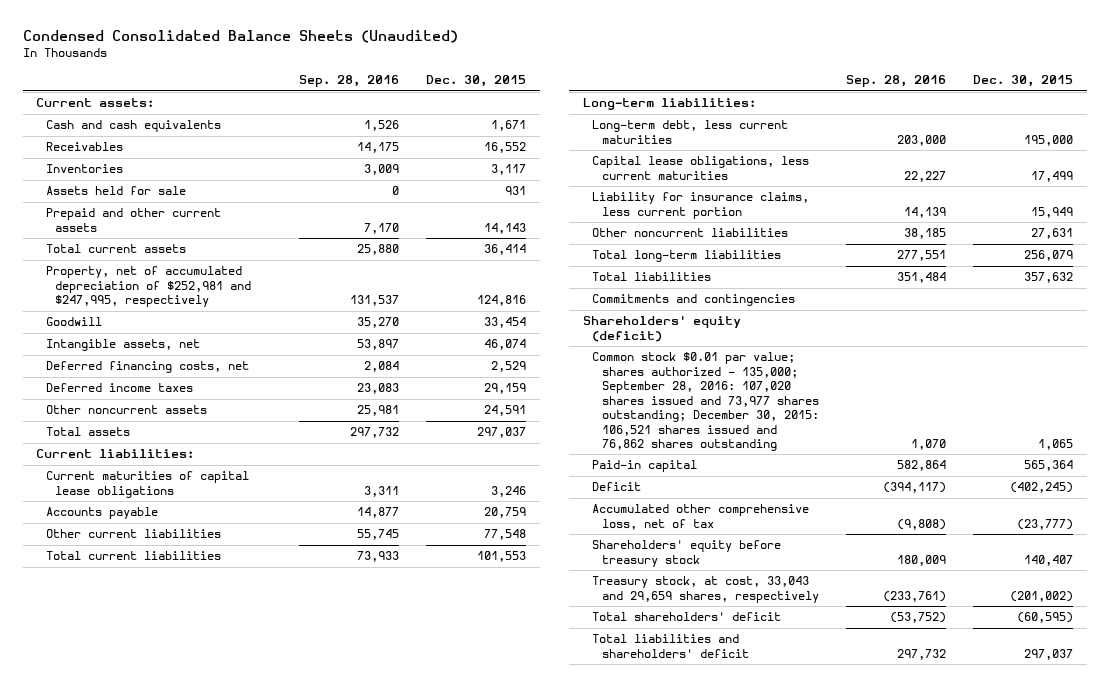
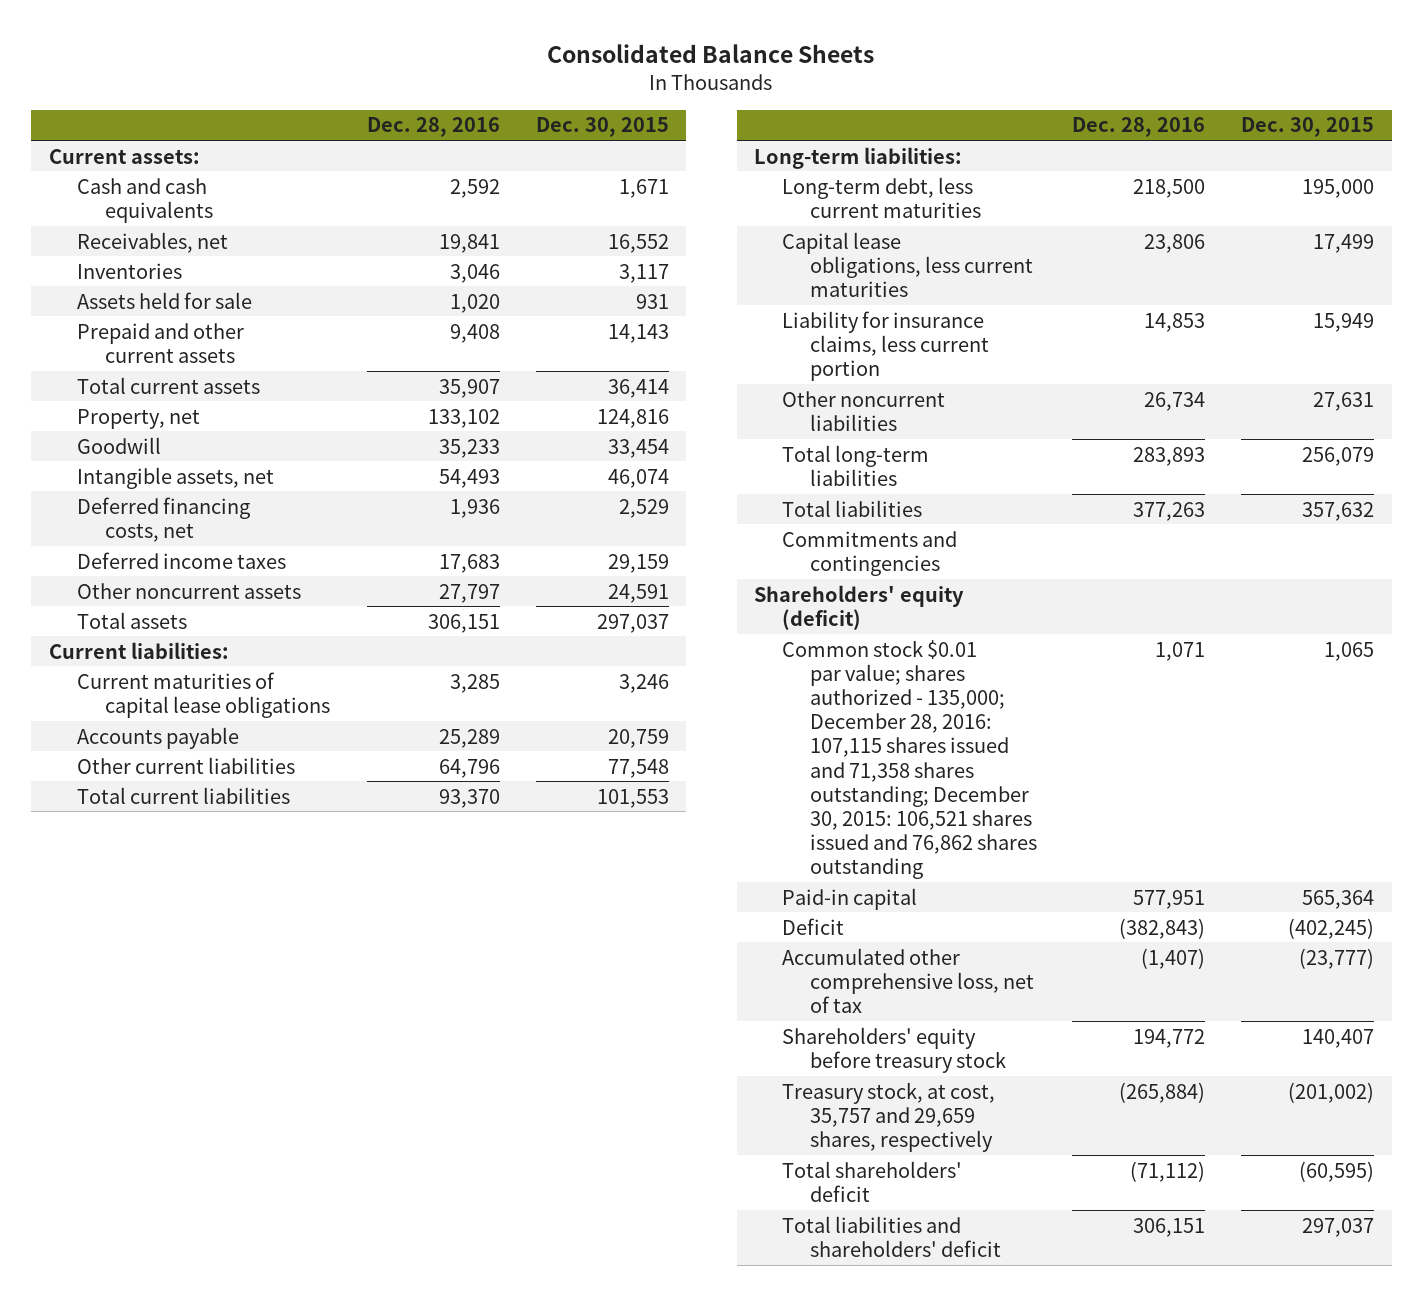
[22,30,458,44] Condensed Consolidated Balance Sheets (Unaudited) -> [547,43,875,63] Consolidated Balance Sheets
[299,75,400,88] Sep. 28, 2016 -> none
none -> [367,117,501,138] Dec. 28, 2016
[45,142,123,152] Receivables -> [77,231,229,253] Receivables, net
[45,266,251,308] Property, net of accumulated depreciation of $252,981 and $247,995, respectively -> [77,408,201,429] Property, net
[592,352,819,452] Common stock $0.01 par value; shares authorized - 135,000; September 28, 2016: 107,020 shares issued and 73,977 shares outstanding; December 30, 2015: 106,521 shares issued and 76,862 shares outstanding -> [782,639,1038,880] Common stock $0.01 par value; shares authorized - 135,000; December 28, 2016: 107,115 shares issued and 71,358 shares outstanding; December 30, 2015: 106,521 shares issued and 76,862 shares outstanding
[592,576,819,603] Treasury stock, at cost, 33,043 and 29,659 shares, respectively -> [782,1081,996,1152] Treasury stock, at cost, 35,757 and 29,659 shares, respectively

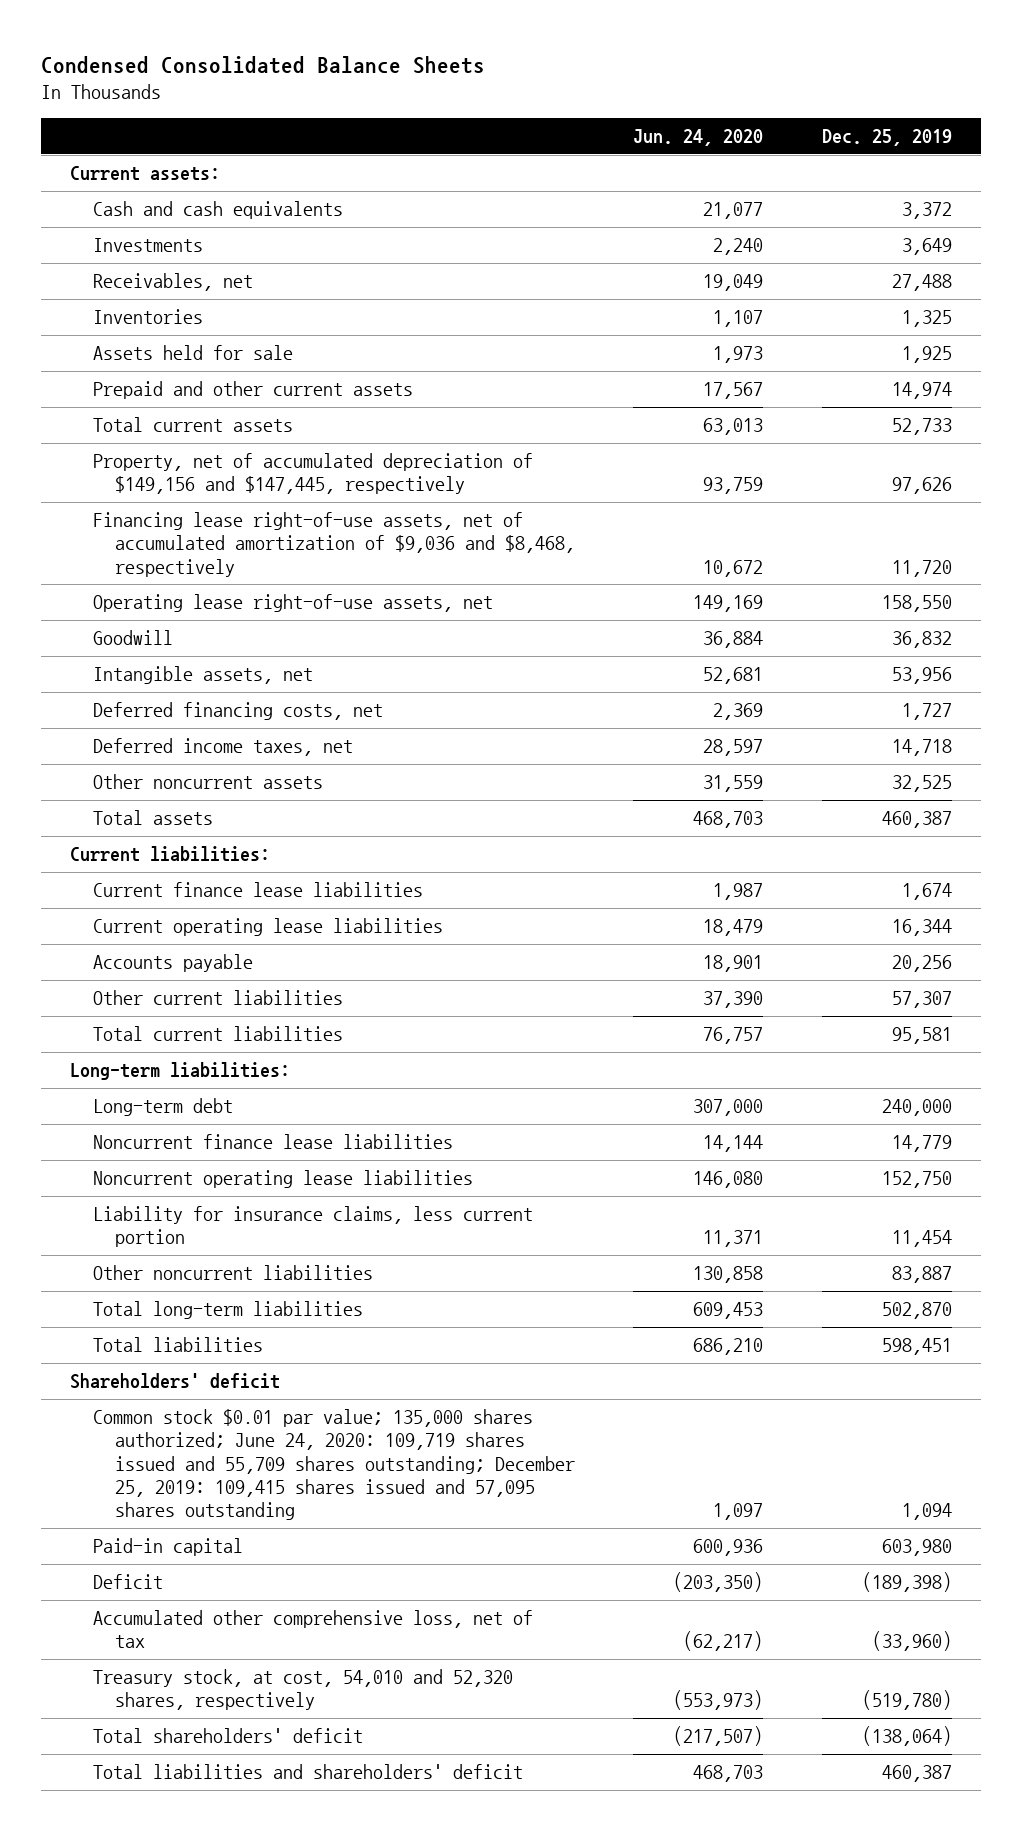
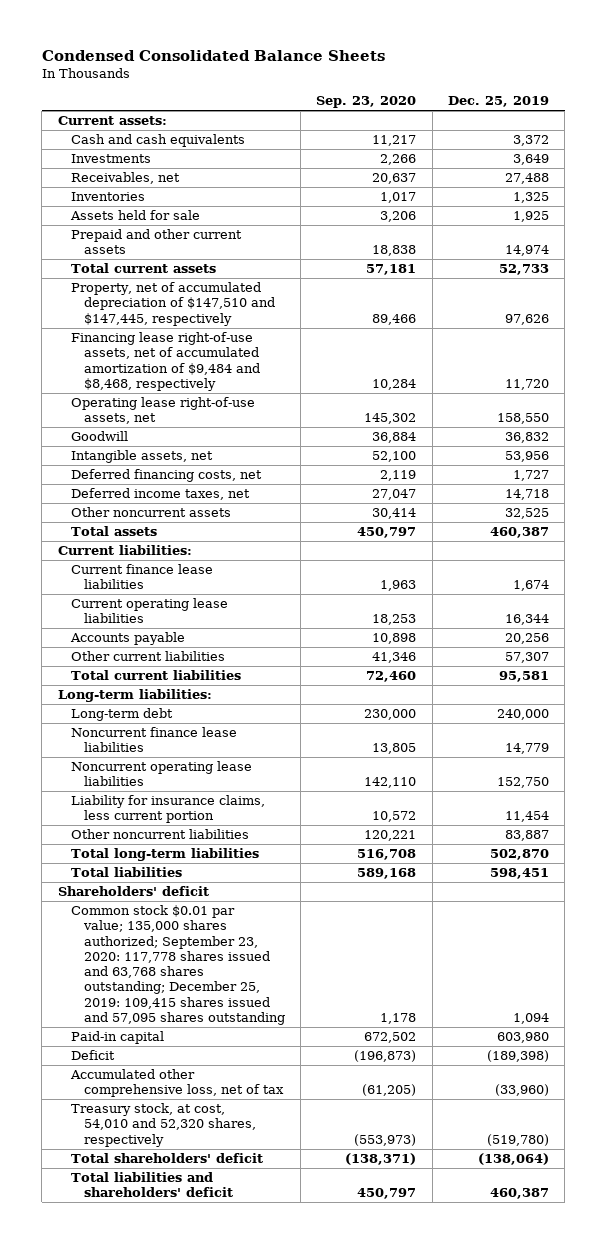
[633,129,764,147] Jun. 24, 2020 -> none
none -> [316,96,417,109] Sep. 23, 2020
[92,453,533,495] Property, net of accumulated depreciation of $149,156 and $147,445, respectively -> [70,282,275,326] Property, net of accumulated depreciation of $147,510 and $147,445, respectively
[92,512,576,577] Financing lease right-of-use assets, net of accumulated amortization of $9,036 and $8,468, respectively -> [70,332,260,391] Financing lease right-of-use assets, net of accumulated amortization of $9,484 and $8,468, respectively
[92,1409,576,1521] Common stock $0.01 par value; 135,000 shares authorized; June 24, 2020: 109,719 shares issued and 55,709 shares outstanding; December 25, 2019: 109,415 shares issued and 57,095 shares outstanding -> [70,905,285,1026] Common stock $0.01 par value; 135,000 shares authorized; September 23, 2020: 117,778 shares issued and 63,768 shares outstanding; December 25, 2019: 109,415 shares issued and 57,095 shares outstanding

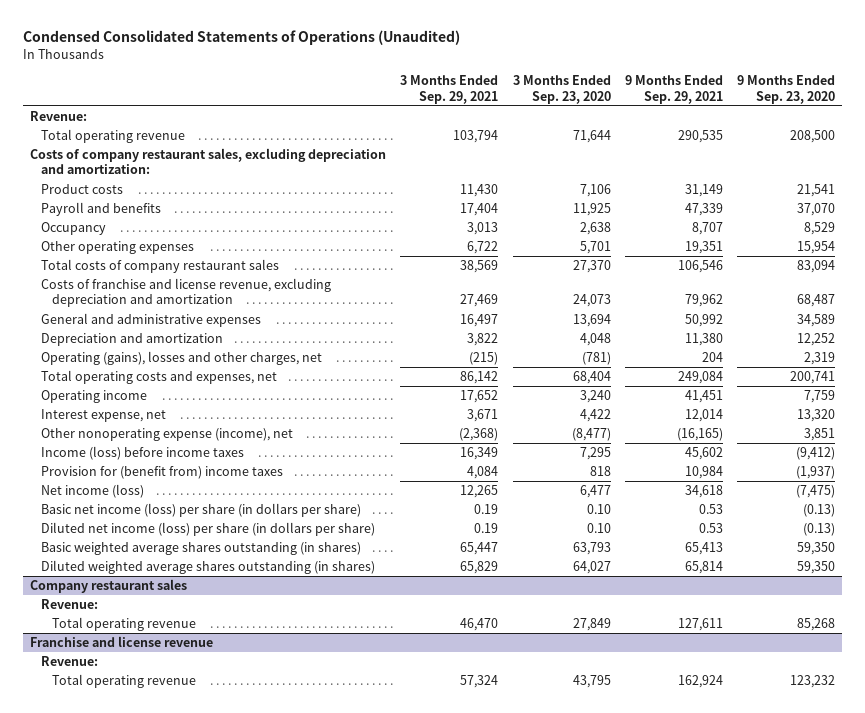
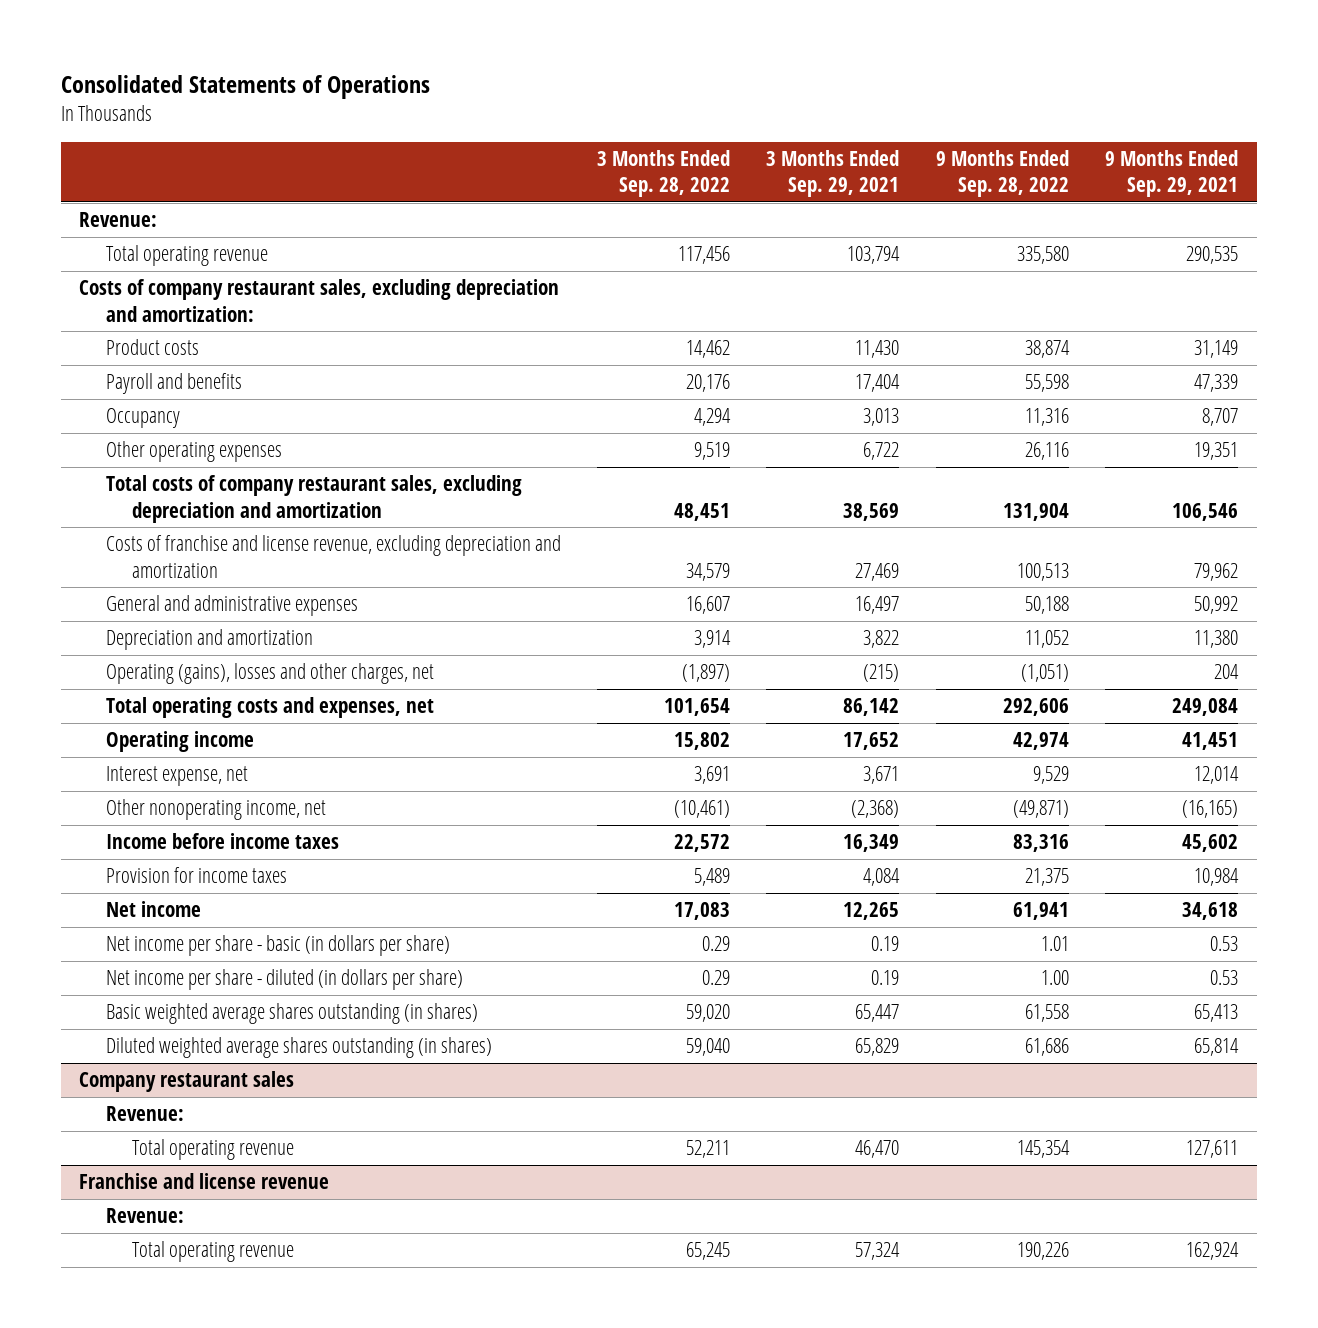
[22,30,460,46] Condensed Consolidated Statements of Operations (Unaudited) -> [61,75,431,100] Consolidated Statements of Operations
[512,75,611,104] 3 Months Ended Sep. 23, 2020 -> none
[737,75,836,104] 9 Months Ended Sep. 23, 2020 -> none
none -> [597,149,731,198] 3 Months Ended Sep. 28, 2022
none -> [935,149,1069,198] 9 Months Ended Sep. 28, 2022
[41,259,280,274] Total costs of company restaurant sales -> [105,475,522,523] Total costs of company restaurant sales, excluding depreciation and amortization
[41,428,294,442] Other nonoperating expense (income), net -> [105,799,326,821] Other nonoperating income, net
[41,446,245,461] Income (loss) before income taxes -> [105,833,339,850] Income before income taxes
[41,466,284,480] Provision for (benefit from) income taxes -> [105,867,287,884] Provision for income taxes
[41,484,145,499] Net income (loss) -> [105,901,201,918] Net income
[41,503,362,518] Basic net income (loss) per share (in dollars per share) -> [105,935,450,957] Net income per share - basic (in dollars per share)
[41,522,376,537] Diluted net income (loss) per share (in dollars per share) -> [105,969,463,991] Net income per share - diluted (in dollars per share)

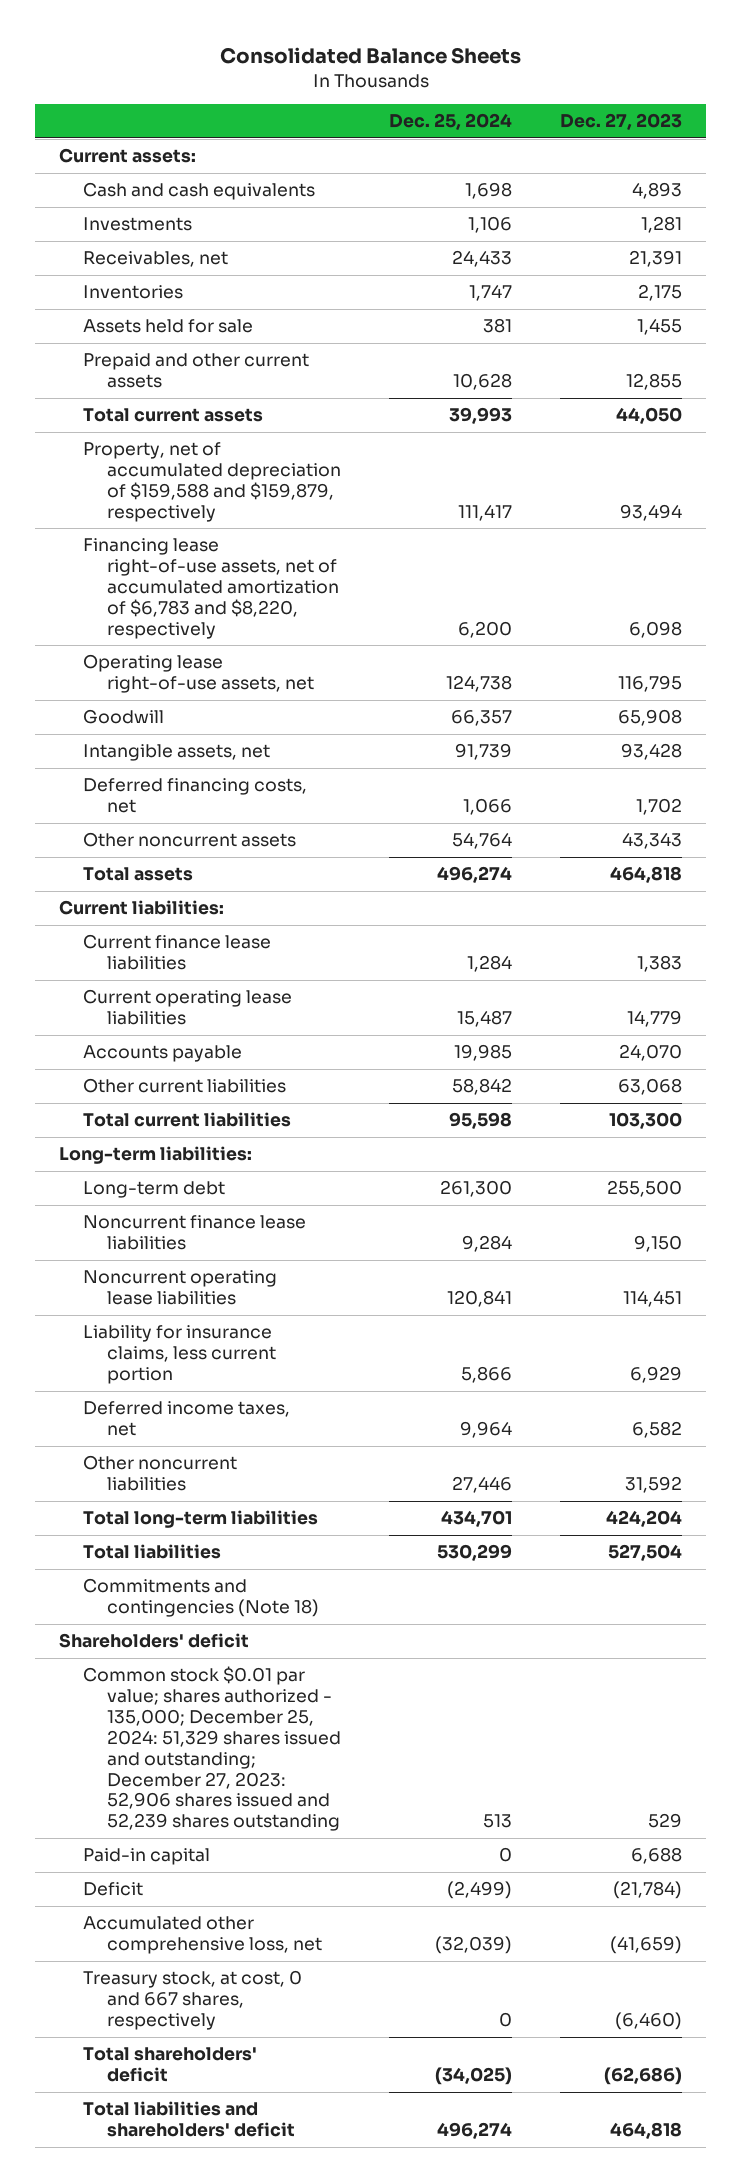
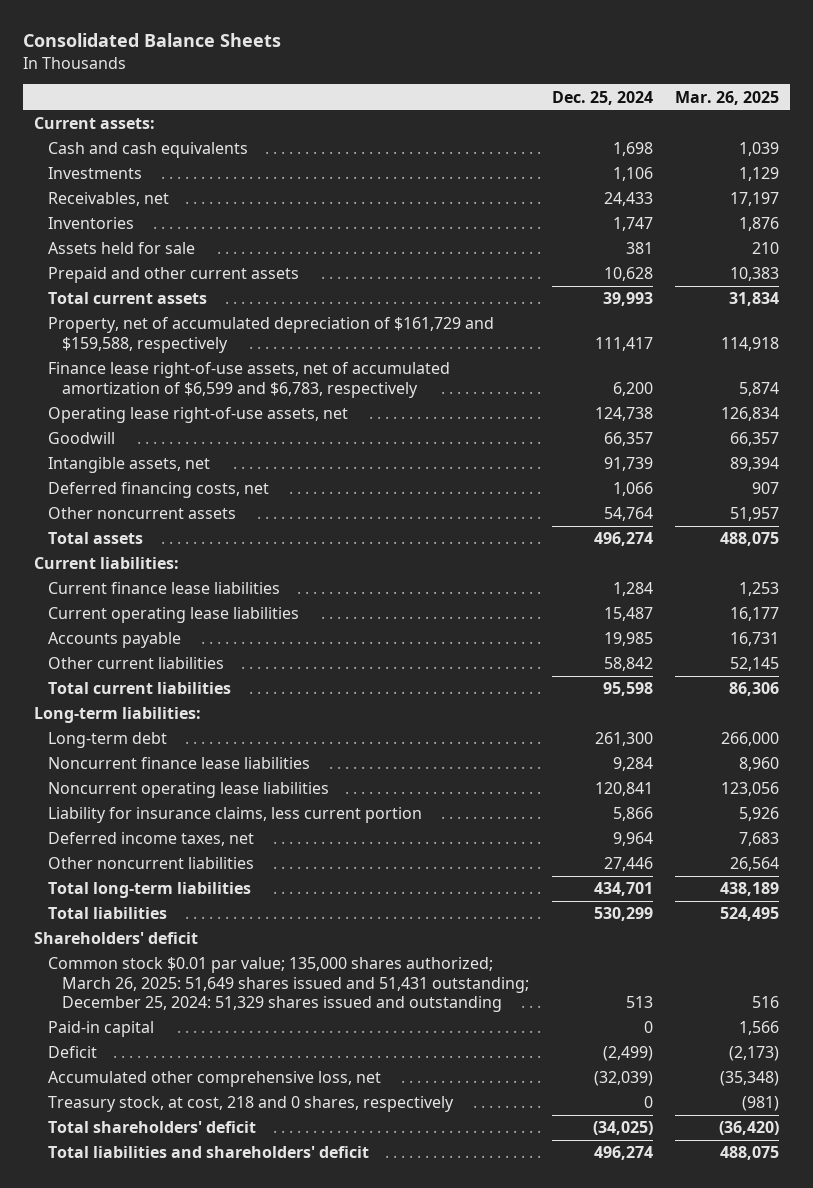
[560,113,683,131] Dec. 27, 2023 -> none
none -> [675,90,780,105] Mar. 26, 2025
[83,442,342,522] Property, net of accumulated depreciation of $159,588 and $159,879, respectively -> [48,317,495,353] Property, net of accumulated depreciation of $161,729 and $159,588, respectively
[83,538,340,639] Financing lease right-of-use assets, net of accumulated amortization of $6,783 and $8,220, respectively -> [48,362,451,398] Finance lease right-of-use assets, net of accumulated amortization of $6,599 and $6,783, respectively
[83,1578,320,1618] Commitments and contingencies (Note 18) -> none
[83,1666,342,1832] Common stock $0.01 par value; shares authorized - 135,000; December 25, 2024: 51,329 shares issued and outstanding; December 27, 2023: 52,906 shares issued and 52,239 shares outstanding -> [48,957,530,1013] Common stock $0.01 par value; 135,000 shares authorized; March 26, 2025: 51,649 shares issued and 51,431 outstanding; December 25, 2024: 51,329 shares issued and outstanding
[83,1970,303,2031] Treasury stock, at cost, 0 and 667 shares, respectively -> [48,1096,455,1113] Treasury stock, at cost, 218 and 0 shares, respectively

